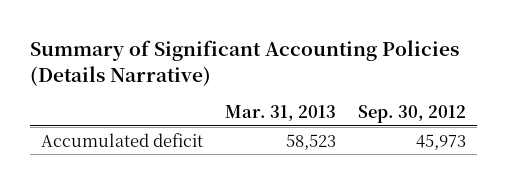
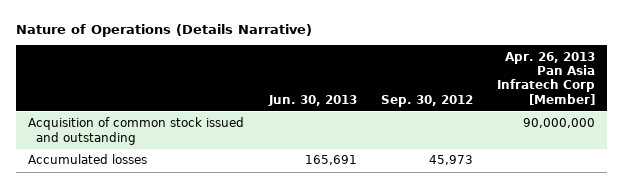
[30,40,460,86] Summary of Significant Accounting Policies (Details Narrative) -> [16,23,313,37] Nature of Operations (Details Narrative)
[225,104,337,121] Mar. 31, 2013 -> none
none -> [267,94,357,106] Jun. 30, 2013
none -> [497,51,596,105] Apr. 26, 2013 Pan Asia Infratech Corp [Member]
none -> [28,117,245,145] Acquisition of common stock issued and outstanding
[41,132,204,147] Accumulated deficit -> [28,154,148,165] Accumulated losses

